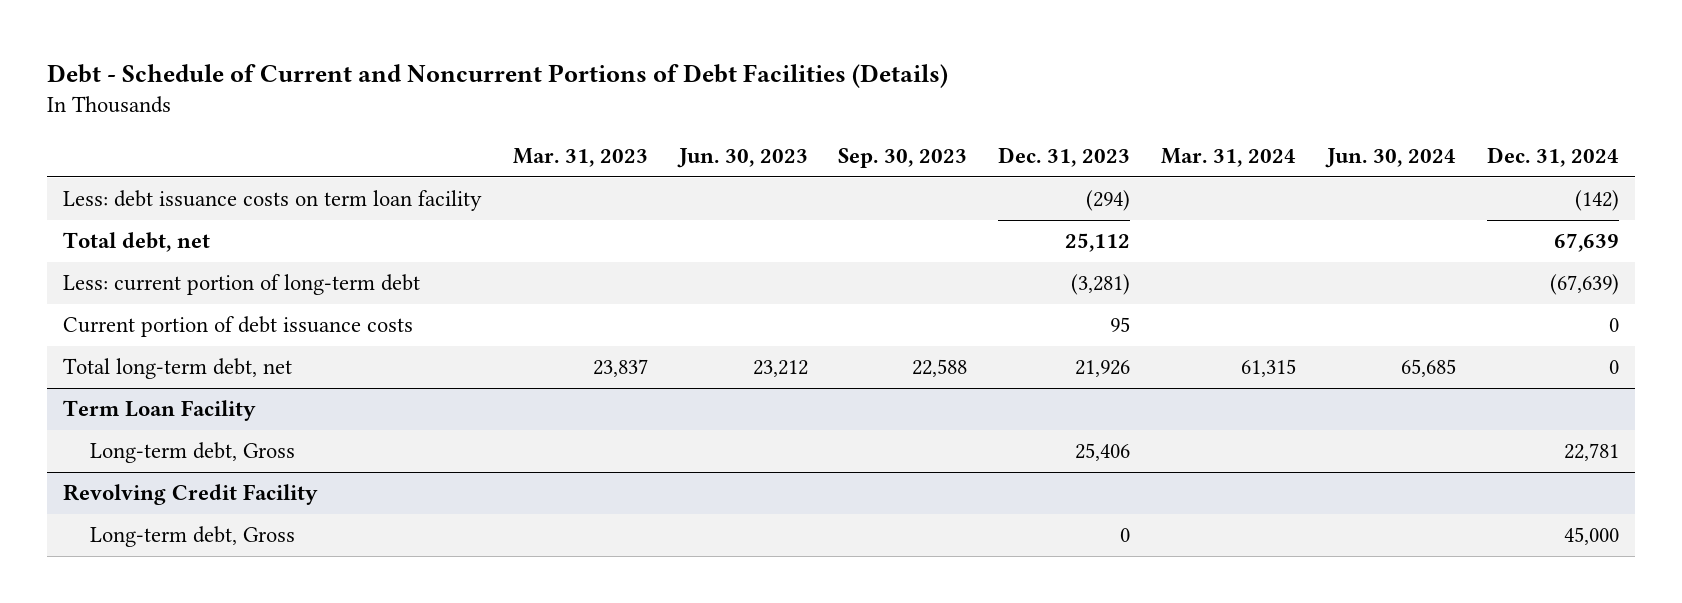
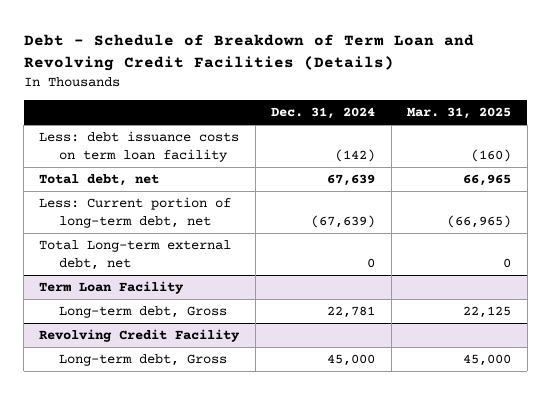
[47,64,949,89] Debt - Schedule of Current and Noncurrent Portions of Debt Facilities (Details) -> [23,34,474,72] Debt - Schedule of Breakdown of Term Loan and Revolving Credit Facilities (Details)
[512,148,648,168] Mar. 31, 2023 -> none
[676,148,808,169] Jun. 30, 2023 -> none
[838,148,968,169] Sep. 30, 2023 -> none
[998,147,1131,168] Dec. 31, 2023 -> none
[1161,148,1297,168] Mar. 31, 2024 -> none
[1325,148,1457,169] Jun. 30, 2024 -> none
none -> [407,107,512,120] Mar. 31, 2025
[62,316,413,338] Current portion of debt issuance costs -> none
[62,274,420,296] Less: current portion of long-term debt -> [39,197,232,228] Less: Current portion of long-term debt, net
[62,358,292,380] Total long-term debt, net -> [39,240,232,270] Total Long-term external debt, net

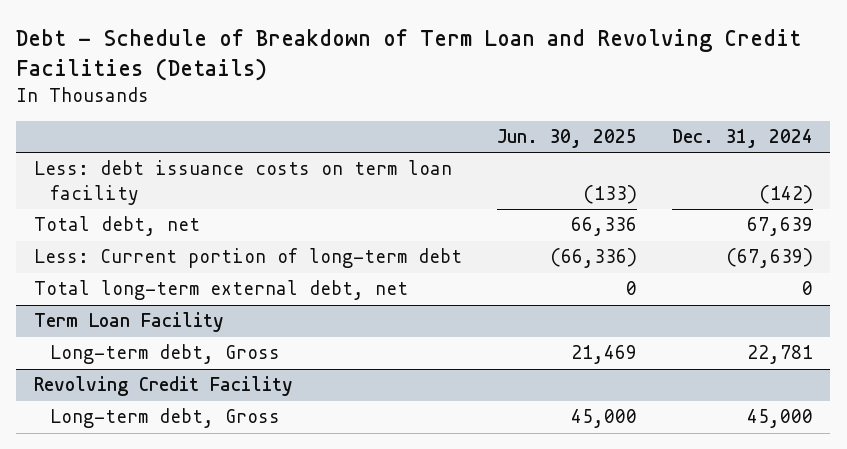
[407,107,512,120] Mar. 31, 2025 -> none
none -> [496,129,637,149] Jun. 30, 2025
[39,197,232,228] Less: Current portion of long-term debt, net -> [33,248,462,269] Less: Current portion of long-term debt
[39,240,232,270] Total Long-term external debt, net -> [33,280,408,301] Total long-term external debt, net

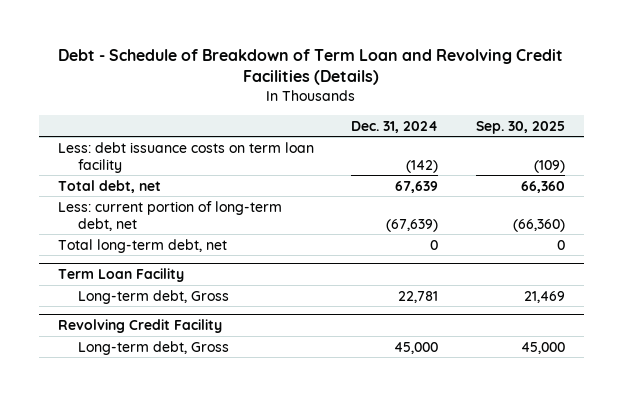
[496,129,637,149] Jun. 30, 2025 -> none
none -> [476,120,566,134] Sep. 30, 2025
[33,248,462,269] Less: Current portion of long-term debt -> [57,200,282,231] Less: current portion of long-term debt, net
[33,280,408,301] Total long-term external debt, net -> [57,238,227,253] Total long-term debt, net

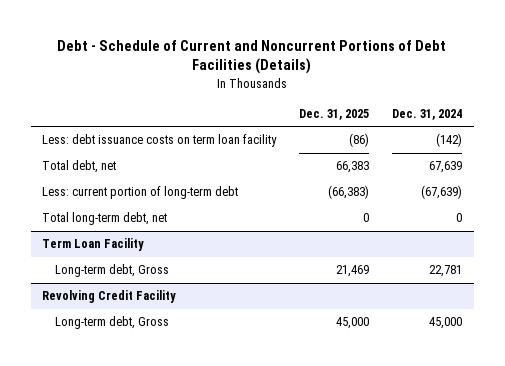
[58,48,564,86] Debt - Schedule of Breakdown of Term Loan and Revolving Credit Facilities (Details) -> [57,39,447,75] Debt - Schedule of Current and Noncurrent Portions of Debt Facilities (Details)
[476,120,566,134] Sep. 30, 2025 -> none
none -> [299,108,370,120] Dec. 31, 2025
[57,200,282,231] Less: current portion of long-term debt, net -> [42,186,239,200] Less: current portion of long-term debt

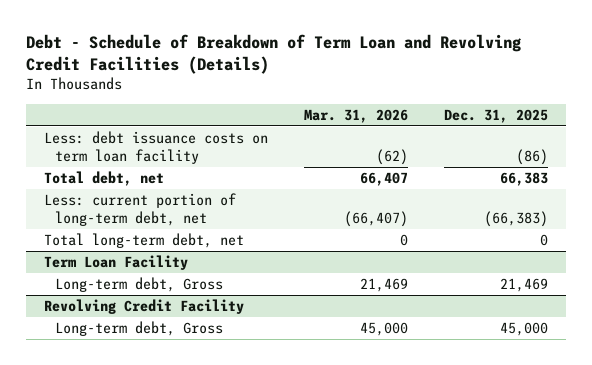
[57,39,447,75] Debt - Schedule of Current and Noncurrent Portions of Debt Facilities (Details) -> [25,33,521,74] Debt - Schedule of Breakdown of Term Loan and Revolving Credit Facilities (Details)
[392,108,463,120] Dec. 31, 2024 -> none
none -> [303,108,408,123] Mar. 31, 2026
[42,186,239,200] Less: current portion of long-term debt -> [43,193,236,227] Less: current portion of long-term debt, net

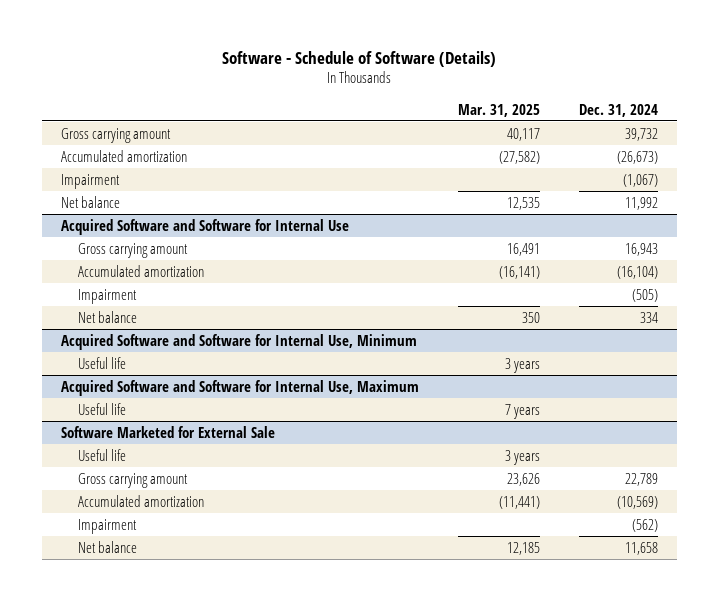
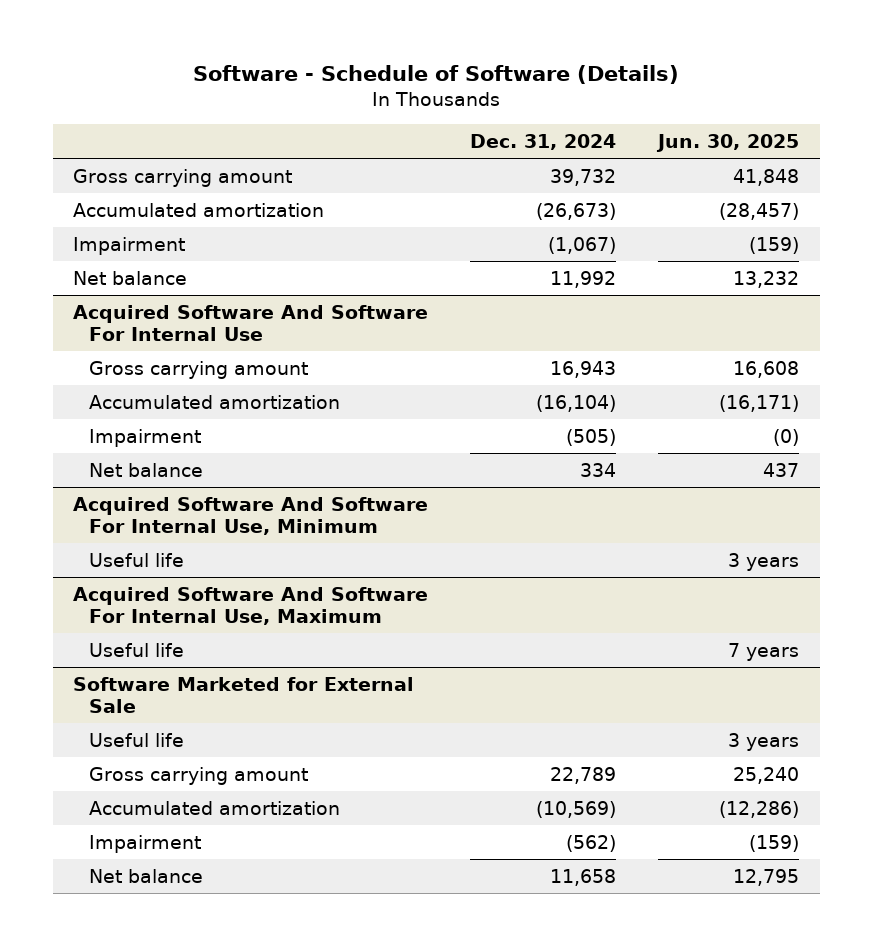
[457,103,540,117] Mar. 31, 2025 -> none
none -> [656,134,800,153] Jun. 30, 2025
[61,218,350,235] Acquired Software and Software for Internal Use -> [73,304,429,342] Acquired Software And Software For Internal Use
[61,333,418,350] Acquired Software and Software for Internal Use, Minimum -> [73,496,429,536] Acquired Software And Software For Internal Use, Minimum
[61,379,420,396] Acquired Software and Software for Internal Use, Maximum -> [73,586,429,626] Acquired Software And Software For Internal Use, Maximum

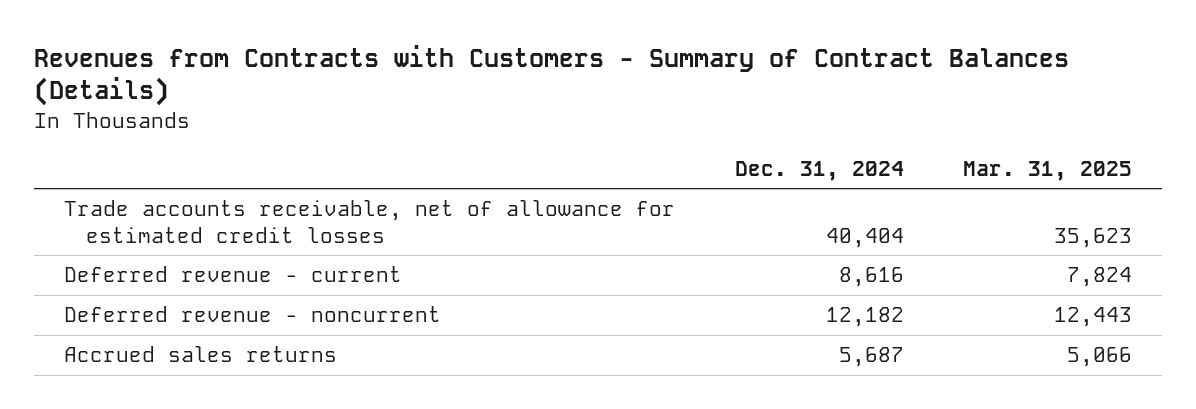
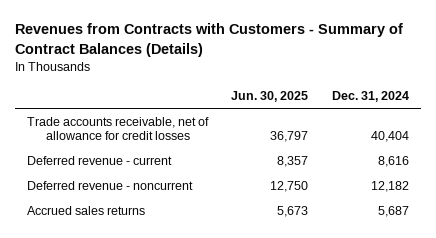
[963,161,1133,182] Mar. 31, 2025 -> none
none -> [231,91,309,103] Jun. 30, 2025
[63,200,675,244] Trade accounts receivable, net of allowance for estimated credit losses -> [26,116,209,141] Trade accounts receivable, net of allowance for credit losses

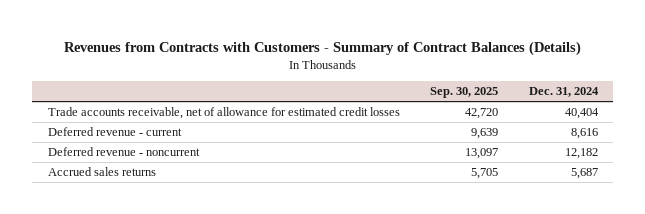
[231,91,309,103] Jun. 30, 2025 -> none
none -> [430,87,499,99] Sep. 30, 2025
[26,116,209,141] Trade accounts receivable, net of allowance for credit losses -> [47,107,400,120] Trade accounts receivable, net of allowance for estimated credit losses

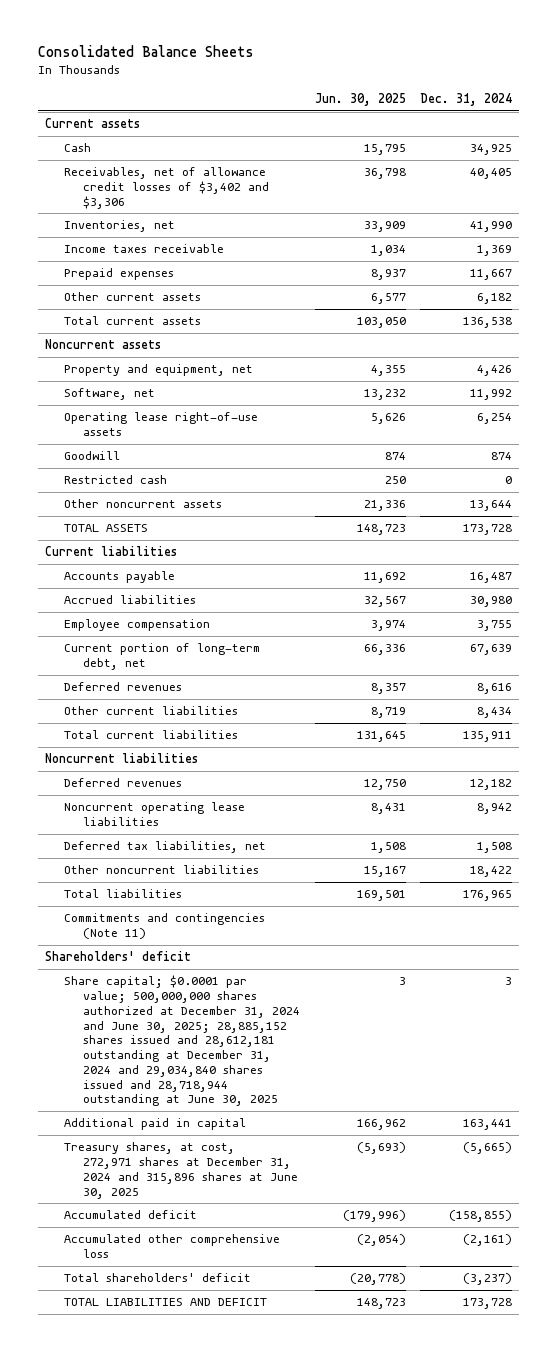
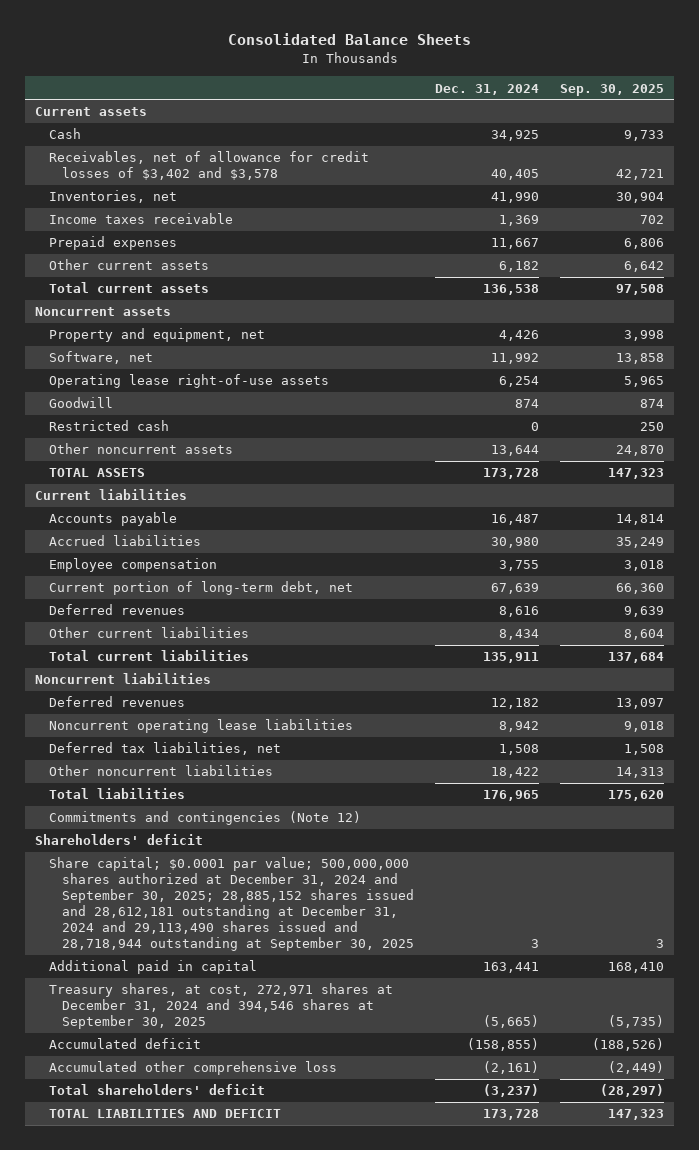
[314,93,406,107] Jun. 30, 2025 -> none
none -> [559,83,664,96] Sep. 30, 2025
[64,167,270,209] Receivables, net of allowance credit losses of $3,402 and $3,306 -> [48,151,369,181] Receivables, net of allowance for credit losses of $3,402 and $3,578
[64,913,266,940] Commitments and contingencies (Note 11) -> [48,811,361,826] Commitments and contingencies (Note 12)
[64,975,301,1107] Share capital; $0.0001 par value; 500,000,000 shares authorized at December 31, 2024 and June 30, 2025; 28,885,152 shares issued and 28,612,181 outstanding at December 31, 2024 and 29,034,840 shares issued and 28,718,944 outstanding at June 30, 2025 -> [48,857,414,952] Share capital; $0.0001 par value; 500,000,000 shares authorized at December 31, 2024 and September 30, 2025; 28,885,152 shares issued and 28,612,181 outstanding at December 31, 2024 and 29,113,490 shares issued and 28,718,944 outstanding at September 30, 2025
[64,1142,299,1199] Treasury shares, at cost, 272,971 shares at December 31, 2024 and 315,896 shares at June 30, 2025 -> [48,983,393,1030] Treasury shares, at cost, 272,971 shares at December 31, 2024 and 394,546 shares at September 30, 2025

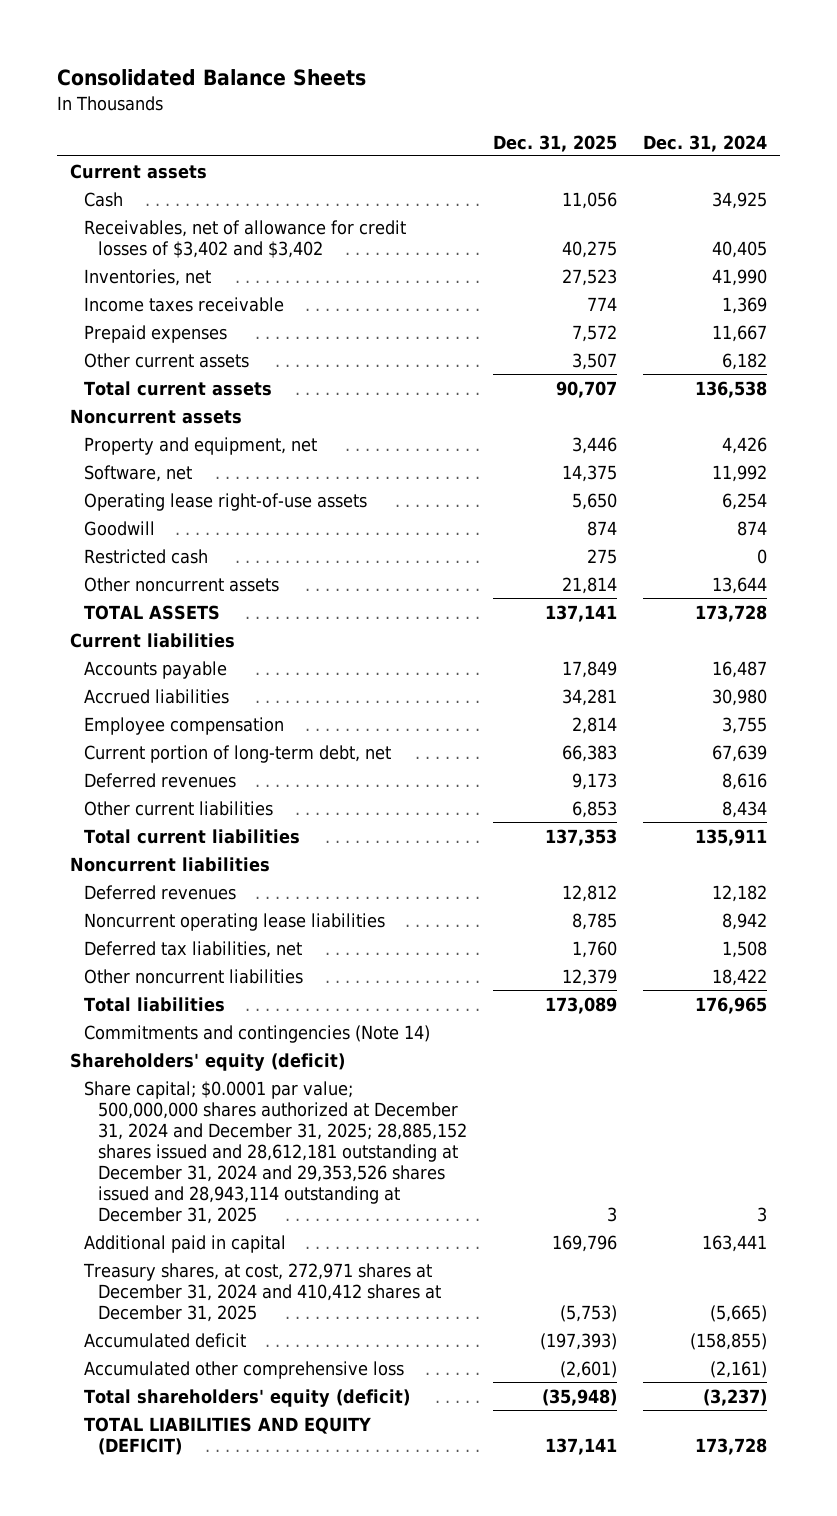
[559,83,664,96] Sep. 30, 2025 -> none
none -> [492,134,617,152] Dec. 31, 2025
[48,151,369,181] Receivables, net of allowance for credit losses of $3,402 and $3,578 -> [84,219,407,258] Receivables, net of allowance for credit losses of $3,402 and $3,402
[48,811,361,826] Commitments and contingencies (Note 12) -> [84,1024,431,1043] Commitments and contingencies (Note 14)
[35,834,204,846] Shareholders' deficit -> [70,1052,346,1071] Shareholders' equity (deficit)
[48,857,414,952] Share capital; $0.0001 par value; 500,000,000 shares authorized at December 31, 2024 and September 30, 2025; 28,885,152 shares issued and 28,612,181 outstanding at December 31, 2024 and 29,113,490 shares issued and 28,718,944 outstanding at September 30, 2025 -> [84,1080,467,1224] Share capital; $0.0001 par value; 500,000,000 shares authorized at December 31, 2024 and December 31, 2025; 28,885,152 shares issued and 28,612,181 outstanding at December 31, 2024 and 29,353,526 shares issued and 28,943,114 outstanding at December 31, 2025
[48,983,393,1030] Treasury shares, at cost, 272,971 shares at December 31, 2024 and 394,546 shares at September 30, 2025 -> [83,1262,441,1322] Treasury shares, at cost, 272,971 shares at December 31, 2024 and 410,412 shares at December 31, 2025
[48,1084,265,1096] Total shareholders' deficit -> [84,1388,411,1407] Total shareholders' equity (deficit)
[48,1109,281,1119] TOTAL LIABILITIES AND DEFICIT -> [84,1416,372,1455] TOTAL LIABILITIES AND EQUITY (DEFICIT)

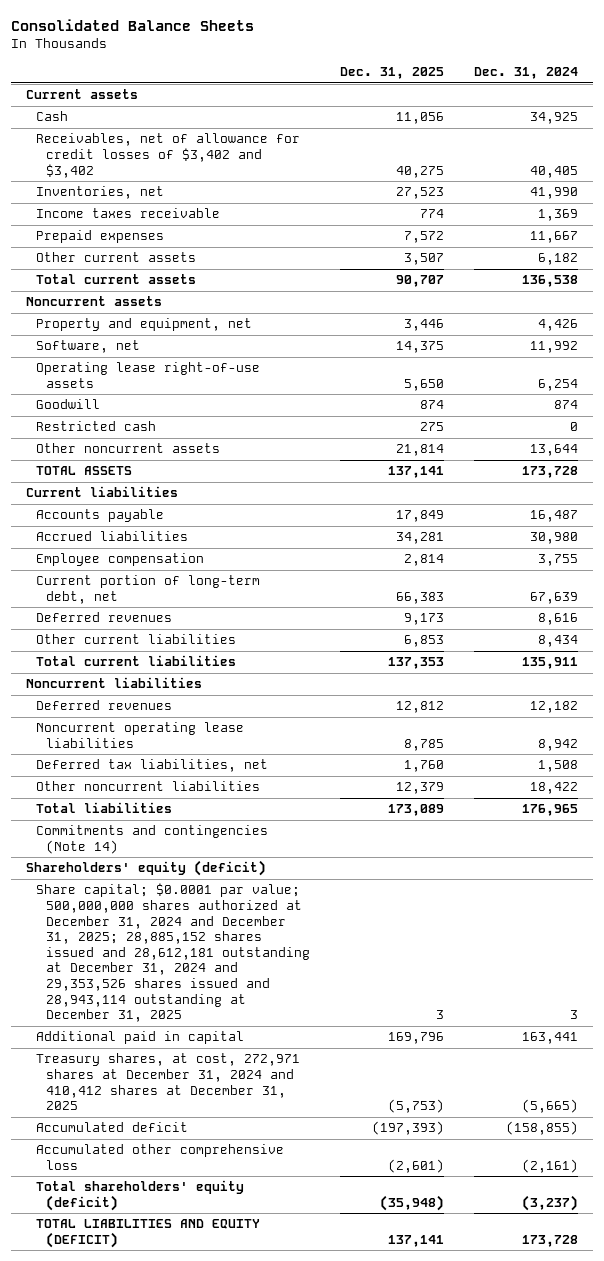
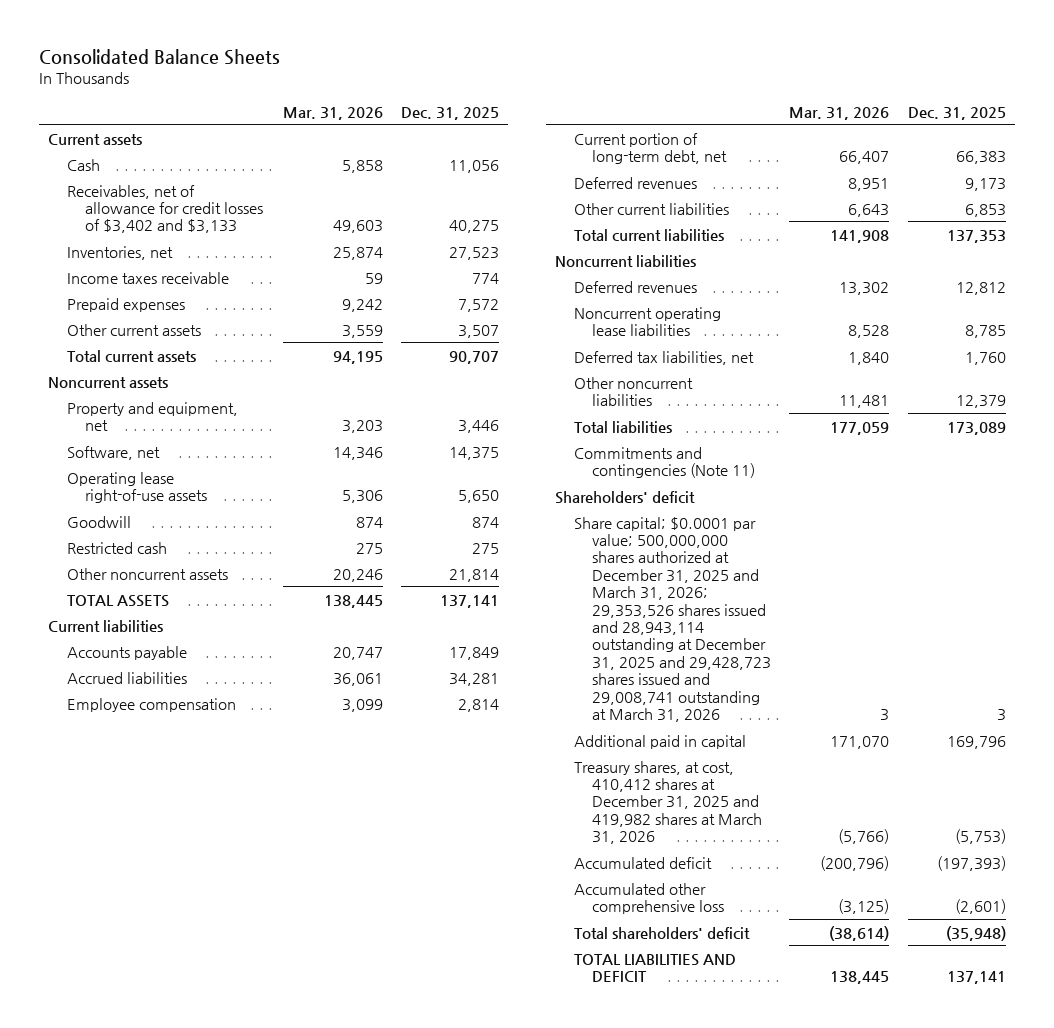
[474,67,579,80] Dec. 31, 2024 -> none
none -> [282,106,383,120] Mar. 31, 2026
[36,133,301,178] Receivables, net of allowance for credit losses of $3,402 and $3,402 -> [66,184,264,234] Receivables, net of allowance for credit losses of $3,402 and $3,133
[36,825,269,855] Commitments and contingencies (Note 14) -> [573,446,755,478] Commitments and contingencies (Note 11)
[26,860,267,877] Shareholders' equity (deficit) -> [555,490,696,504] Shareholders' deficit
[36,883,310,1023] Share capital; $0.0001 par value; 500,000,000 shares authorized at December 31, 2024 and December 31, 2025; 28,885,152 shares issued and 28,612,181 outstanding at December 31, 2024 and 29,353,526 shares issued and 28,943,114 outstanding at December 31, 2025 -> [573,516,771,723] Share capital; $0.0001 par value; 500,000,000 shares authorized at December 31, 2025 and March 31, 2026; 29,353,526 shares issued and 28,943,114 outstanding at December 31, 2025 and 29,428,723 shares issued and 29,008,741 outstanding at March 31, 2026
[36,1053,301,1111] Treasury shares, at cost, 272,971 shares at December 31, 2024 and 410,412 shares at December 31, 2025 -> [573,760,762,845] Treasury shares, at cost, 410,412 shares at December 31, 2025 and 419,982 shares at March 31, 2026
[36,1180,245,1212] Total shareholders' equity (deficit) -> [573,926,750,939] Total shareholders' deficit
[36,1219,261,1249] TOTAL LIABILITIES AND EQUITY (DEFICIT) -> [573,953,736,982] TOTAL LIABILITIES AND DEFICIT

